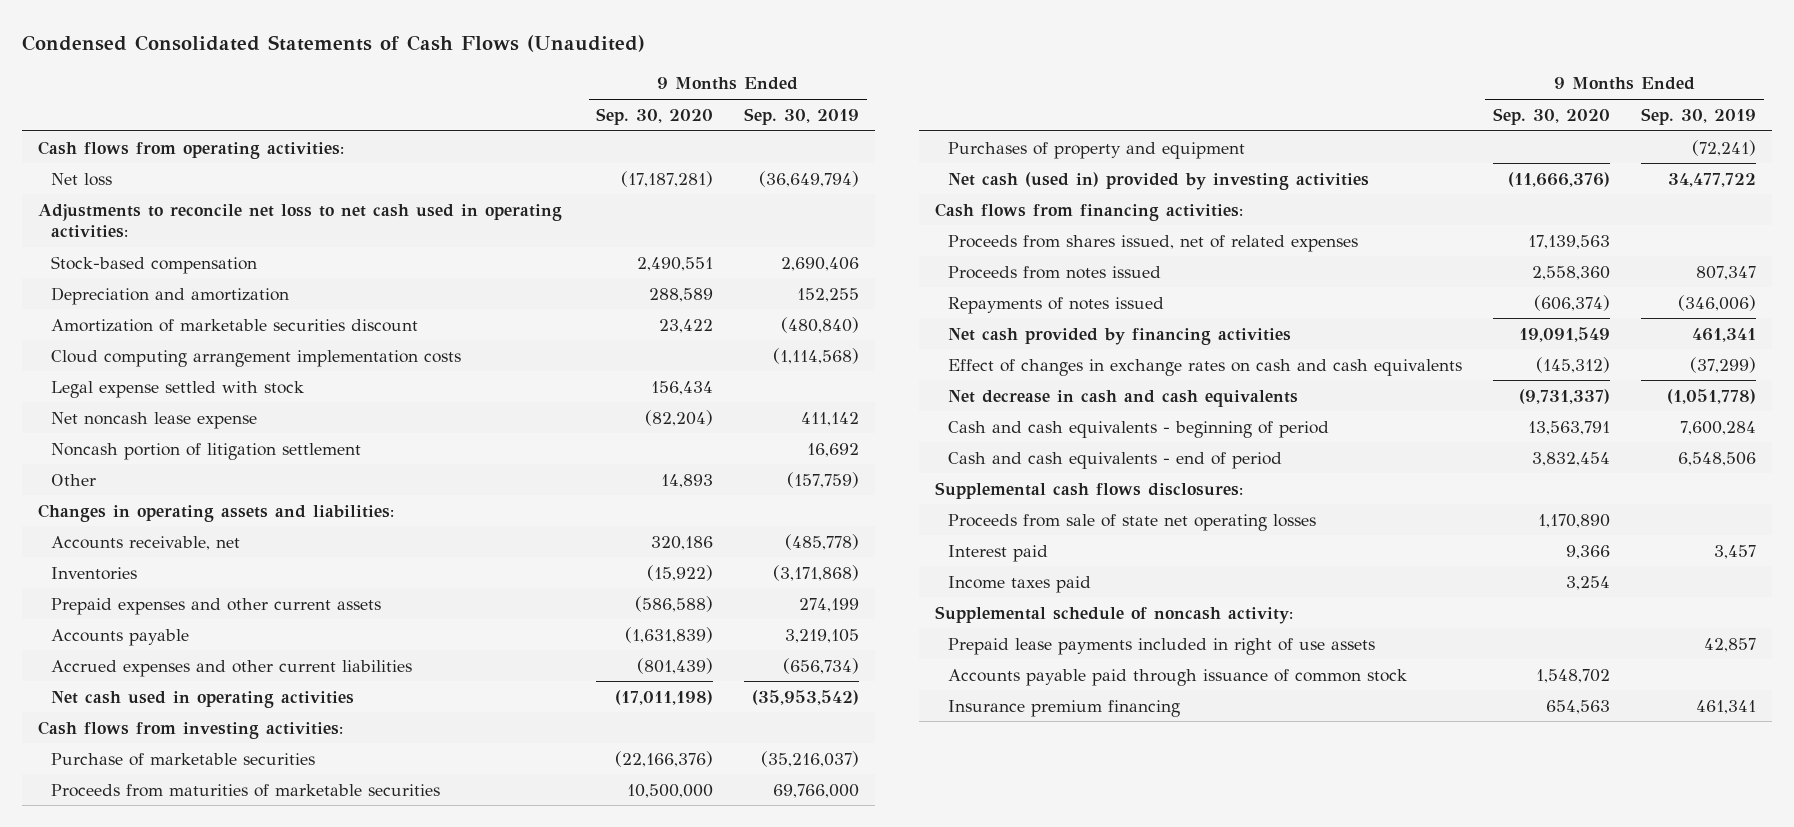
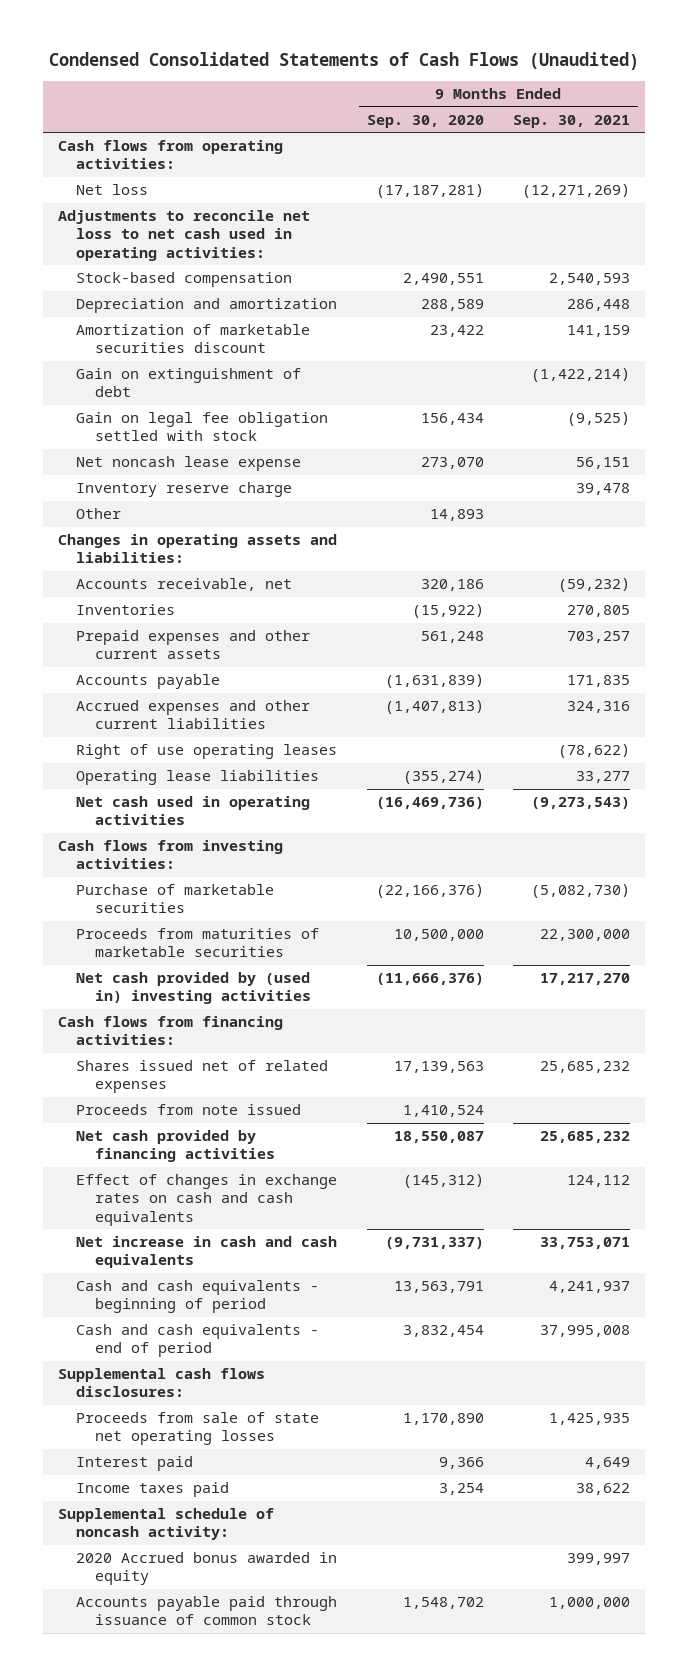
[744,107,860,125] Sep. 30, 2019 -> none
none -> [513,114,631,128] Sep. 30, 2021
[51,349,462,367] Cloud computing arrangement implementation costs -> none
[51,442,362,460] Noncash portion of litigation settlement -> none
none -> [76,368,302,398] Gain on extinguishment of debt
[51,380,305,398] Legal expense settled with stock -> [76,412,329,442] Gain on legal fee obligation settled with stock
[645,409,714,426] (82,204) -> [420,457,484,470] 273,070
none -> [76,482,293,498] Inventory reserve charge
[635,595,714,612] (586,588) -> [420,631,484,644] 561,248
[637,657,714,674] (801,439) -> [384,700,484,715] (1,407,813)
none -> [76,744,338,760] Right of use operating leases
none -> [76,770,320,786] Operating lease liabilities
[615,689,714,705] (17,011,198) -> [375,797,484,810] (16,469,736)
[947,141,1245,159] Purchases of property and equipment -> none
[947,171,1369,190] Net cash (used in) provided by investing activities -> [76,972,311,1005] Net cash provided by (used in) investing activities
[947,296,1164,314] Repayments of notes issued -> none
[947,234,1358,252] Proceeds from shares issued, net of related expenses -> [76,1060,329,1094] Shares issued net of related expenses
[947,265,1161,279] Proceeds from notes issued -> [76,1104,302,1116] Proceeds from note issued
[1531,265,1610,280] 2,558,360 -> [402,1105,484,1118] 1,410,524
[1518,326,1610,342] 19,091,549 -> [393,1131,484,1144] 18,550,087
[947,389,1298,407] Net decrease in cash and cash equivalents -> [76,1236,338,1269] Net increase in cash and cash equivalents
[947,637,1375,655] Prepaid lease payments included in right of use assets -> none
none -> [76,1552,338,1586] 2020 Accrued bonus awarded in equity
[947,699,1180,717] Insurance premium financing -> none

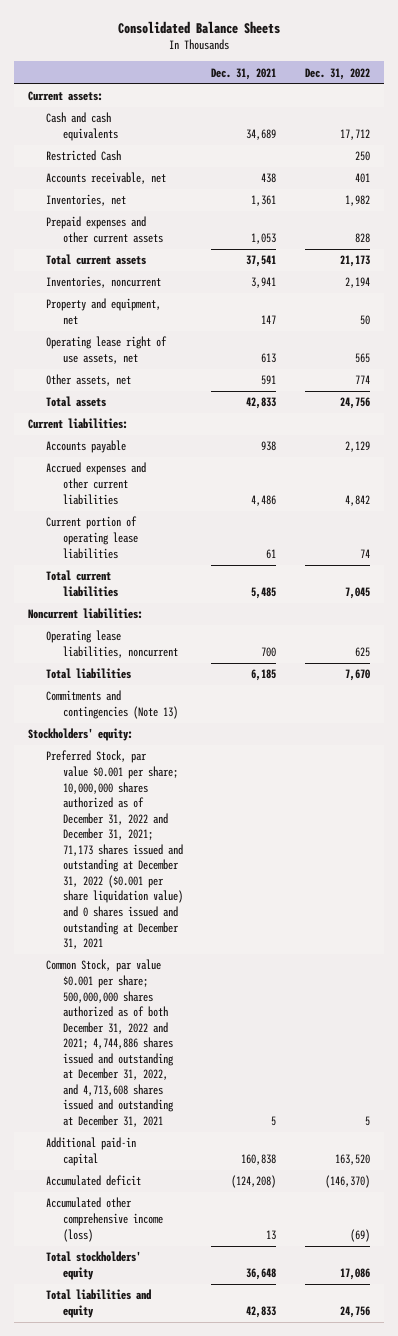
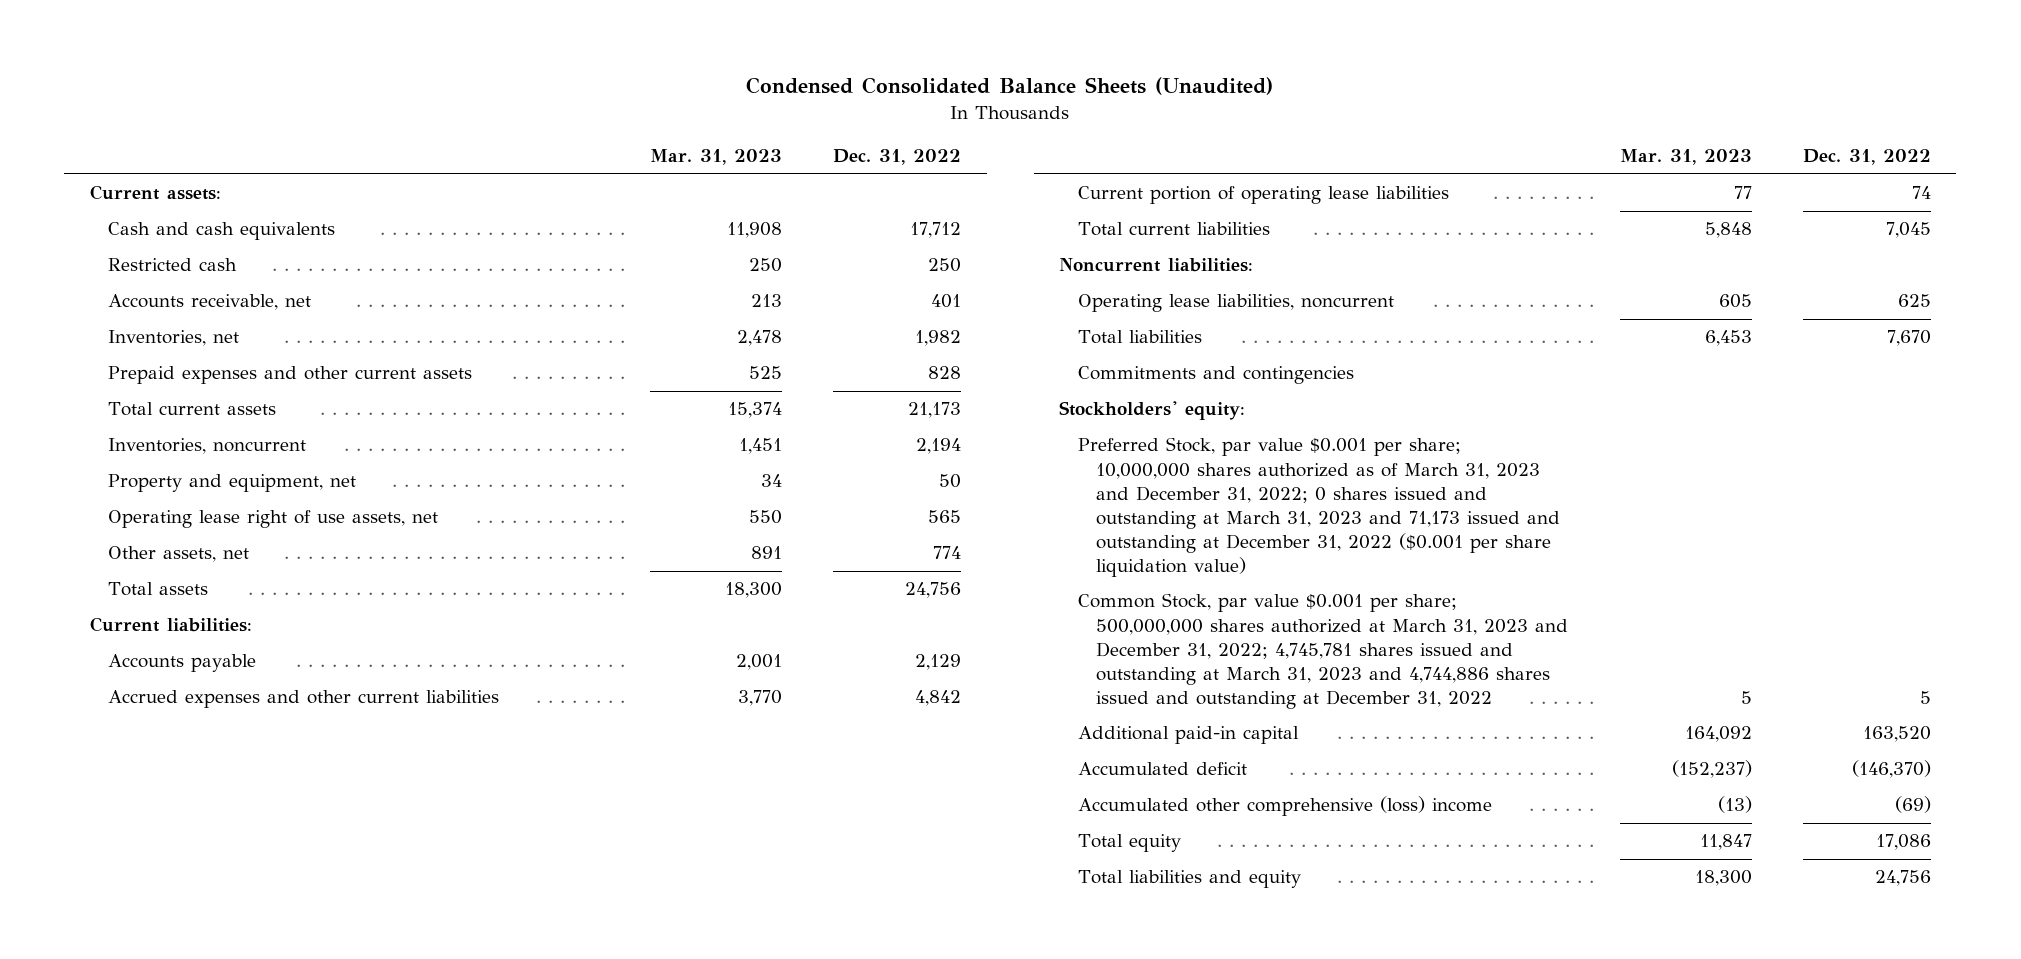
[117,20,280,34] Consolidated Balance Sheets -> [746,77,1274,96] Condensed Consolidated Balance Sheets (Unaudited)
[211,67,277,80] Dec. 31, 2021 -> none
none -> [650,149,783,166] Mar. 31, 2023
[45,150,121,162] Restricted Cash -> [108,258,238,272] Restricted cash
[45,690,179,719] Commitments and contingencies (Note 13) -> [1077,366,1354,385] Commitments and contingencies
[45,750,184,950] Preferred Stock, par value $0.001 per share; 10,000,000 shares authorized as of December 31, 2022 and December 31, 2021; 71,173 shares issued and outstanding at December 31, 2022 ($0.001 per share liquidation value) and 0 shares issued and outstanding at December 31, 2021 -> [1077,437,1561,578] Preferred Stock, par value $0.001 per share; 10,000,000 shares authorized as of March 31, 2023 and December 31, 2022; 0 shares issued and outstanding at March 31, 2023 and 71,173 issued and outstanding at December 31, 2022 ($0.001 per share liquidation value)
[45,959,175,1128] Common Stock, par value $0.001 per share; 500,000,000 shares authorized as of both December 31, 2022 and 2021; 4,744,886 shares issued and outstanding at December 31, 2022, and 4,713,608 shares issued and outstanding at December 31, 2021 -> [1077,593,1569,709] Common Stock, par value $0.001 per share; 500,000,000 shares authorized at March 31, 2023 and December 31, 2022; 4,745,781 shares issued and outstanding at March 31, 2023 and 4,744,886 shares issued and outstanding at December 31, 2022
[45,1197,164,1242] Accumulated other comprehensive income (loss) -> [1077,796,1492,817] Accumulated other comprehensive (loss) income
[45,1251,141,1280] Total stockholders' equity -> [1077,834,1181,853] Total equity

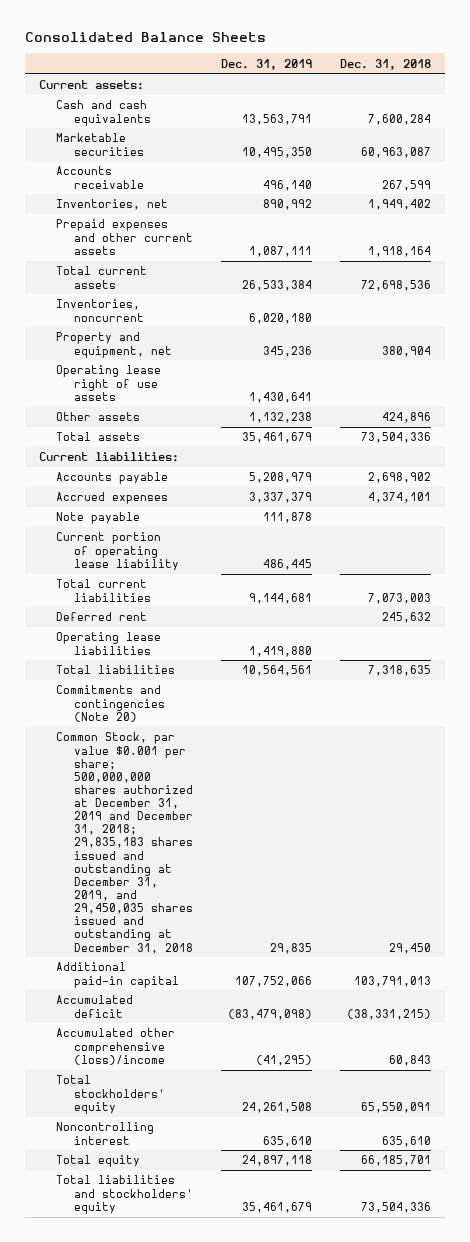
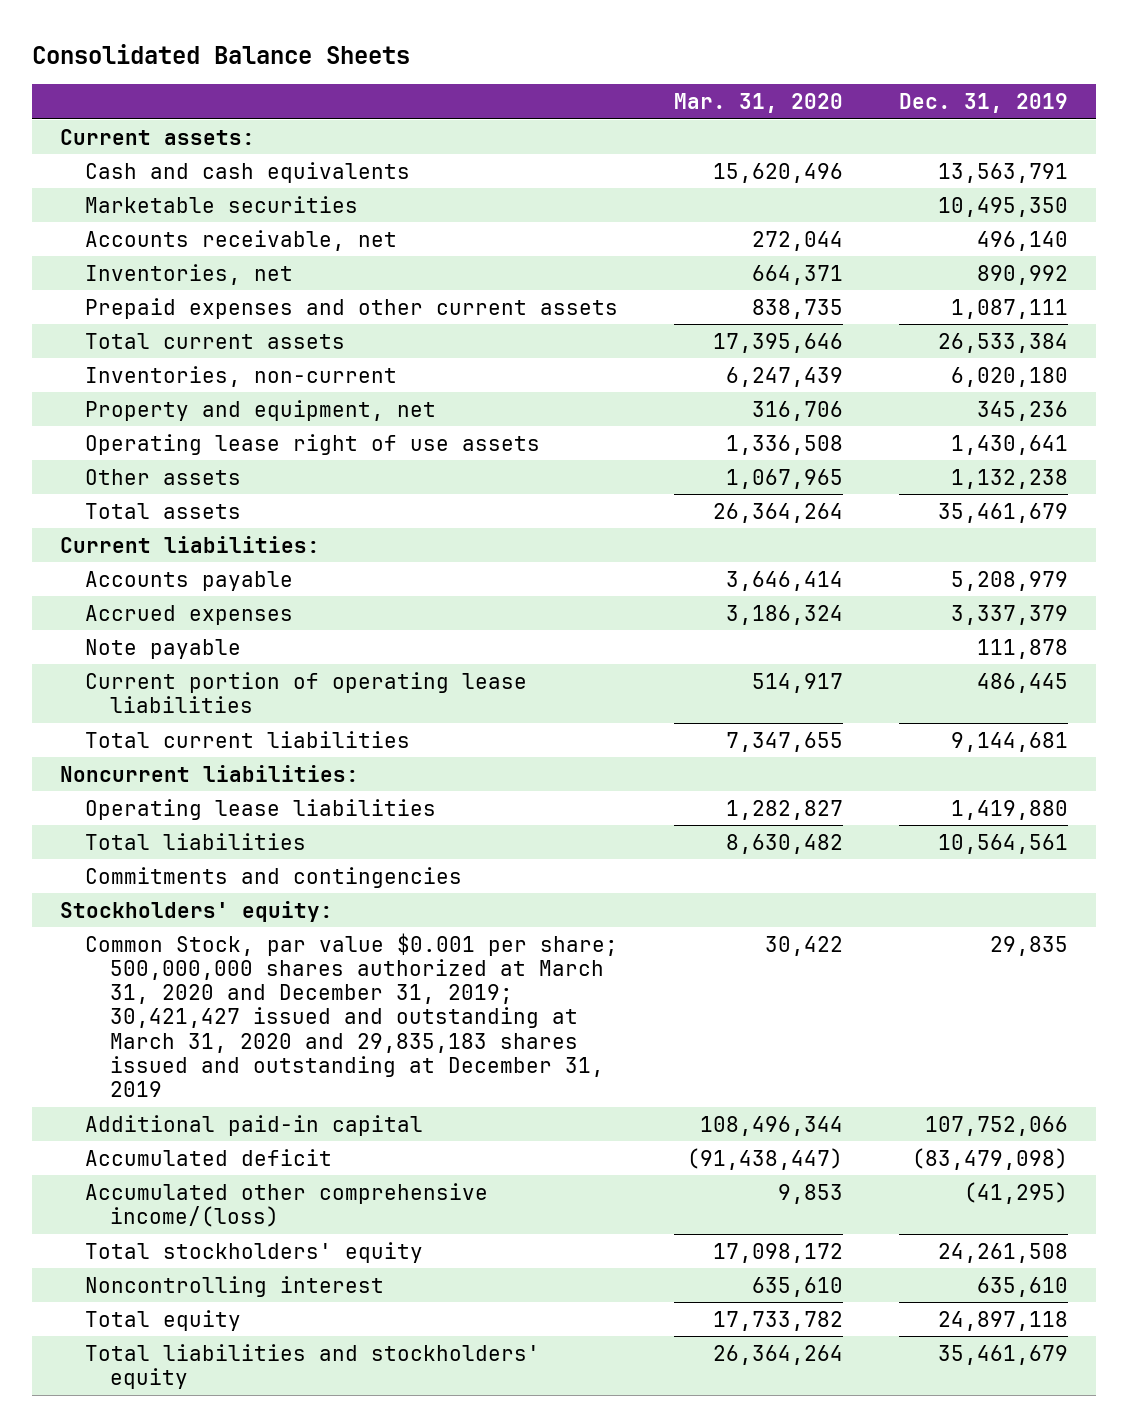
[339,58,431,70] Dec. 31, 2018 -> none
none -> [674,92,844,113] Mar. 31, 2020
[56,166,144,189] Accounts receivable -> [84,229,397,251] Accounts receivable, net
[56,299,144,322] Inventories, noncurrent -> [84,365,397,387] Inventories, non-current
[56,532,179,571] Current portion of operating lease liability -> [84,671,527,713] Current portion of operating lease liabilities
[56,612,148,622] Deferred rent -> none
none -> [60,764,360,782] Noncurrent liabilities:
[56,685,165,722] Commitments and contingencies (Note 20) -> [84,866,462,888] Commitments and contingencies
none -> [60,900,334,922] Stockholders' equity:
[56,732,193,954] Common Stock, par value $0.001 per share; 500,000,000 shares authorized at December 31, 2019 and December 31, 2018; 29,835,183 shares issued and outstanding at December 31, 2019, and 29,450,035 shares issued and outstanding at December 31, 2018 -> [84,932,618,1098] Common Stock, par value $0.001 per share; 500,000,000 shares authorized at March 31, 2020 and December 31, 2019; 30,421,427 issued and outstanding at March 31, 2020 and 29,835,183 shares issued and outstanding at December 31, 2019
[56,1028,176,1065] Accumulated other comprehensive (loss)/income -> [84,1182,488,1227] Accumulated other comprehensive income/(loss)

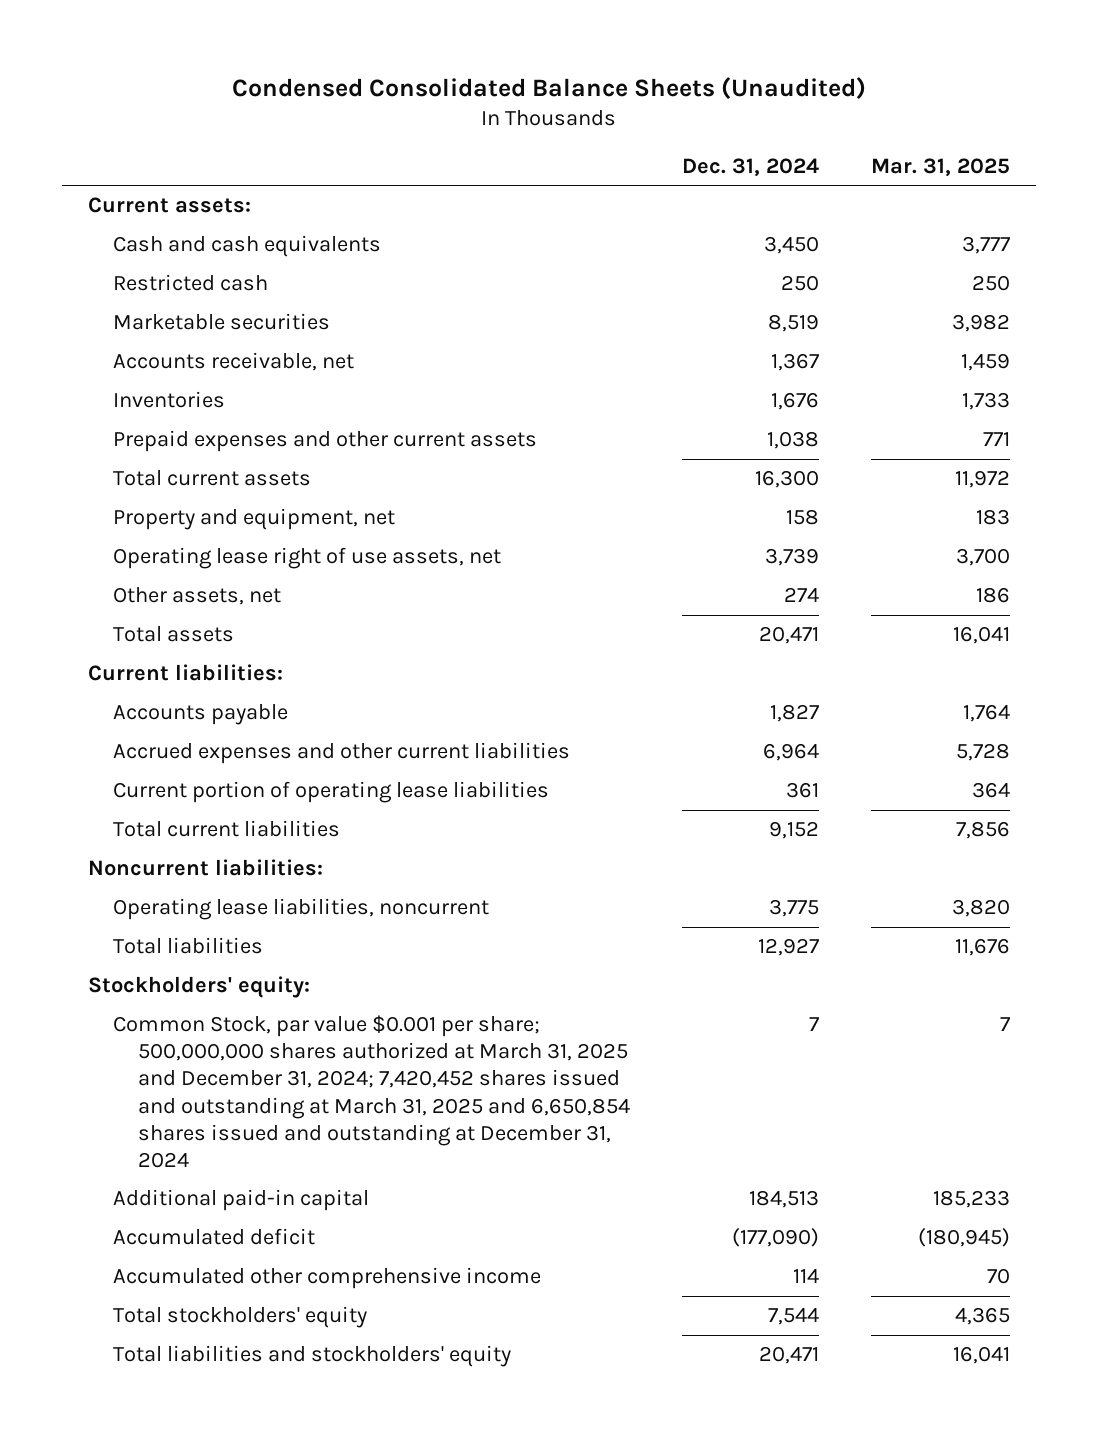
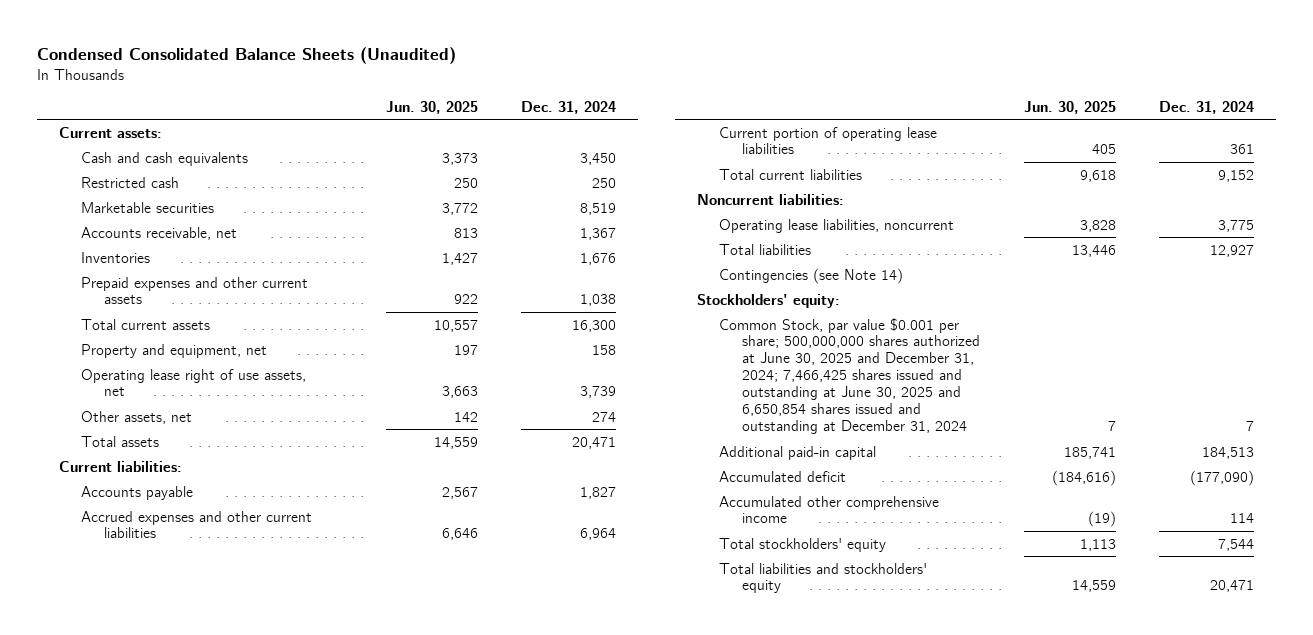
[871,157,1011,176] Mar. 31, 2025 -> none
none -> [385,100,478,114] Jun. 30, 2025
none -> [719,267,904,284] Contingencies (see Note 14)
[113,1015,631,1169] Common Stock, par value $0.001 per share; 500,000,000 shares authorized at March 31, 2025 and December 31, 2024; 7,420,452 shares issued and outstanding at March 31, 2025 and 6,650,854 shares issued and outstanding at December 31, 2024 -> [719,317,981,435] Common Stock, par value $0.001 per share; 500,000,000 shares authorized at June 30, 2025 and December 31, 2024; 7,466,425 shares issued and outstanding at June 30, 2025 and 6,650,854 shares issued and outstanding at December 31, 2024

